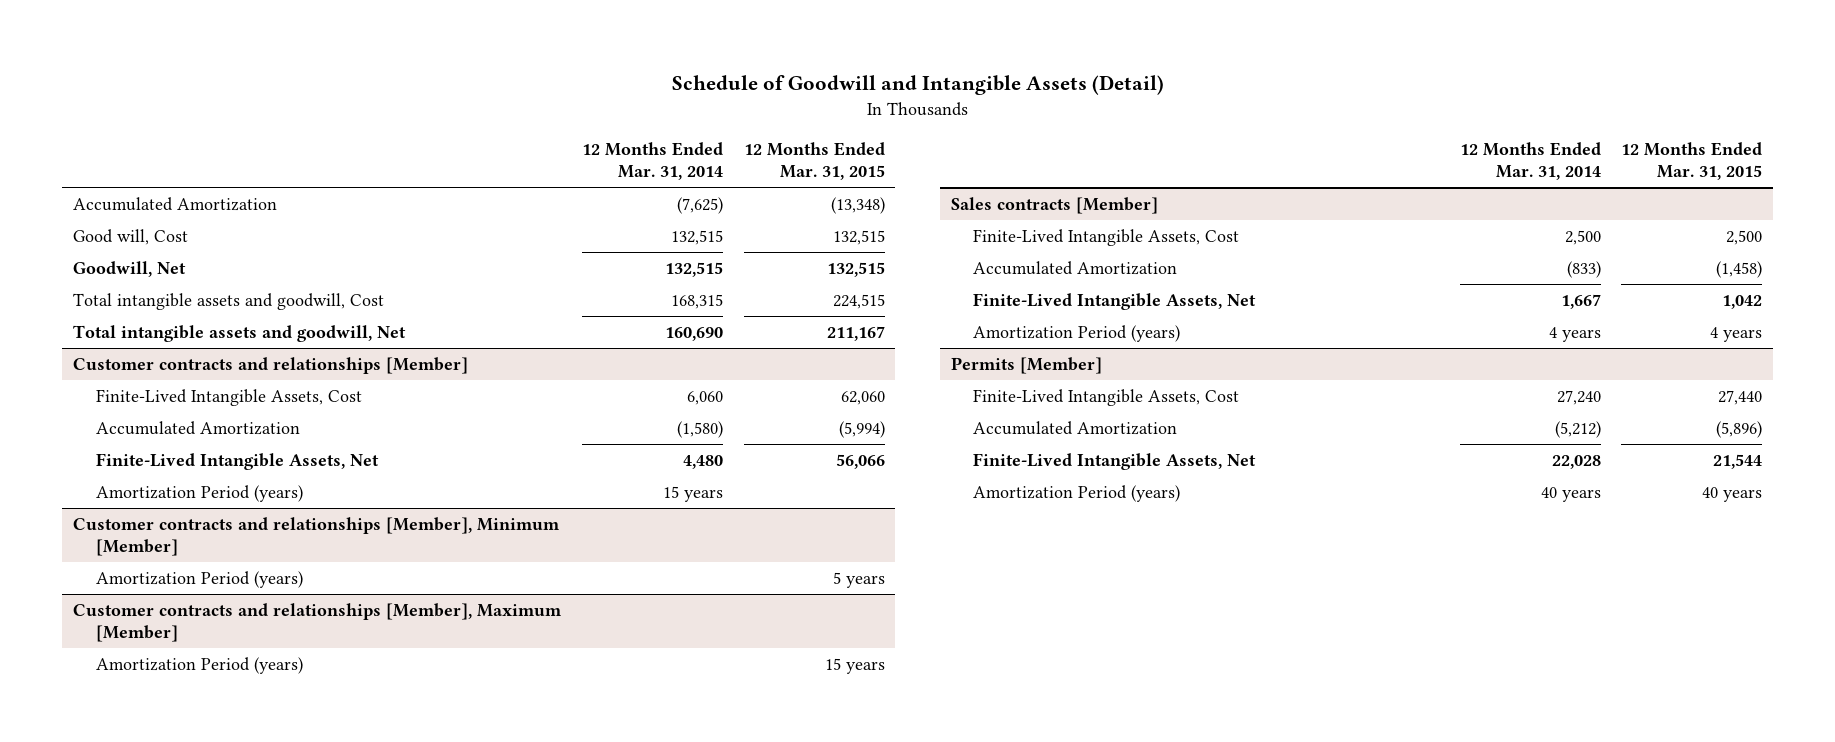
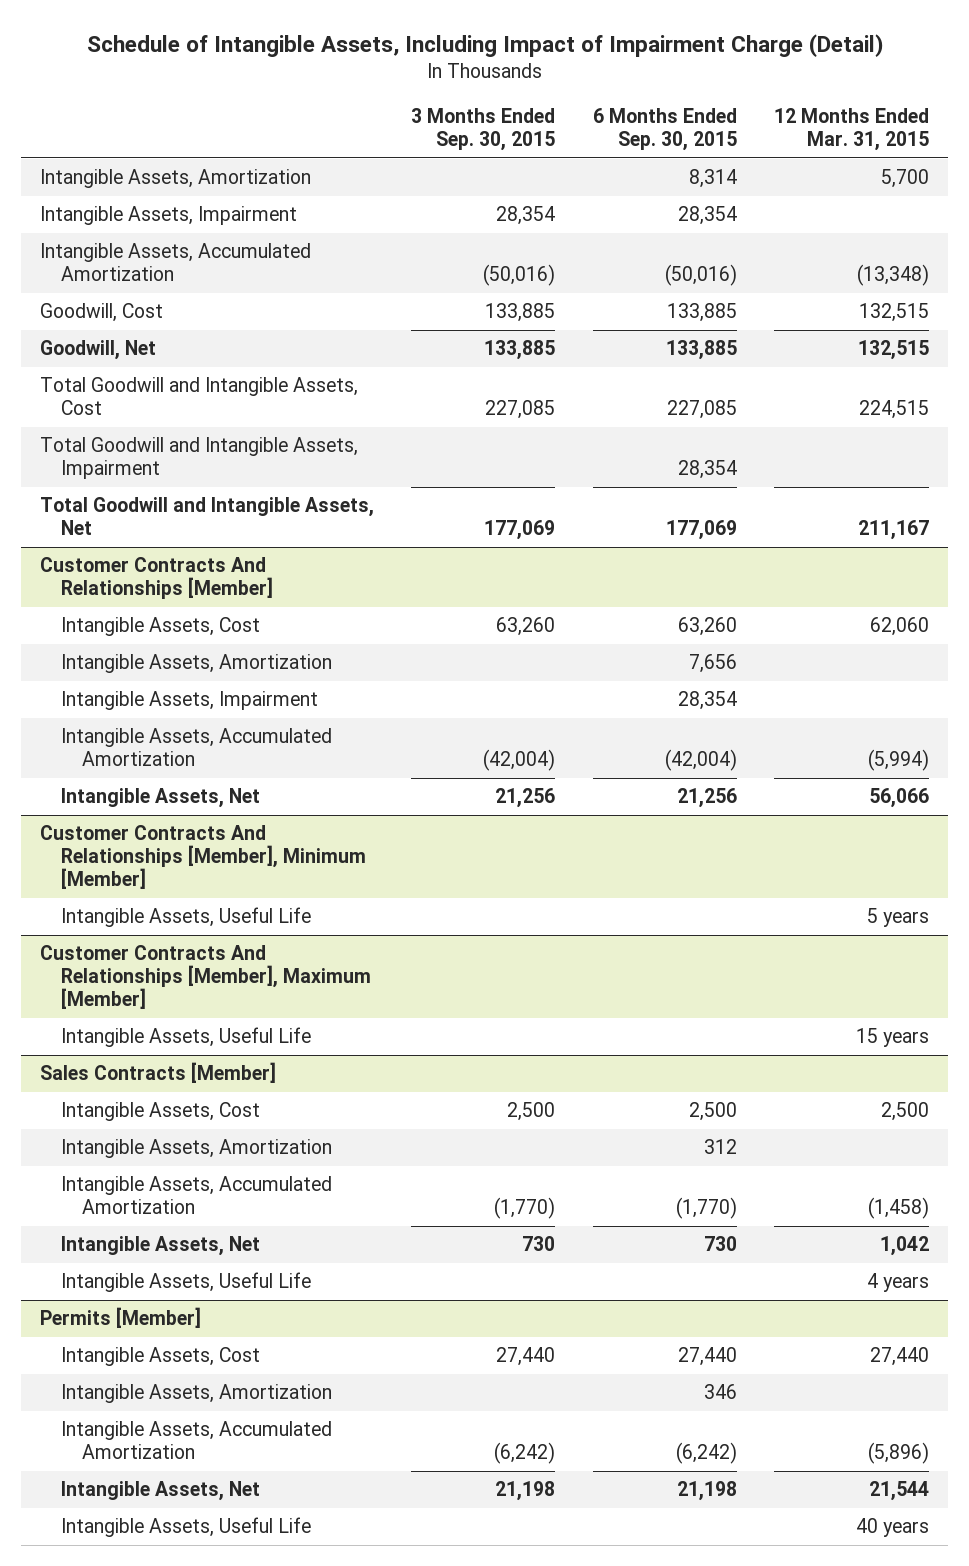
[671,75,1164,96] Schedule of Goodwill and Intangible Assets (Detail) -> [86,33,883,57] Schedule of Intangible Assets, Including Impact of Impairment Charge (Detail)
[581,141,723,180] 12 Months Ended Mar. 31, 2014 -> none
none -> [411,108,556,152] 3 Months Ended Sep. 30, 2015
none -> [592,108,737,152] 6 Months Ended Sep. 30, 2015
none -> [40,169,312,189] Intangible Assets, Amortization
none -> [40,206,298,226] Intangible Assets, Impairment
[72,197,277,212] Accumulated Amortization -> [40,243,312,282] Intangible Assets, Accumulated Amortization
[72,229,188,246] Good will, Cost -> [40,303,164,323] Goodwill, Cost
[95,485,303,503] Amortization Period (years) -> none
[95,571,303,589] Amortization Period (years) -> none
[95,657,303,675] Amortization Period (years) -> none
[973,325,1181,343] Amortization Period (years) -> none
[72,293,384,311] Total intangible assets and goodwill, Cost -> [40,377,359,416] Total Goodwill and Intangible Assets, Cost
none -> [40,437,359,480] Total Goodwill and Intangible Assets, Impairment
[72,325,406,343] Total intangible assets and goodwill, Net -> [40,497,375,536] Total Goodwill and Intangible Assets, Net
[72,357,468,375] Customer contracts and relationships [Member] -> [40,557,273,600] Customer Contracts And Relationships [Member]
[95,389,362,407] Finite-Lived Intangible Assets, Cost -> [60,617,260,637] Intangible Assets, Cost
none -> [60,654,332,674] Intangible Assets, Amortization
none -> [60,691,318,711] Intangible Assets, Impairment
[95,421,300,436] Accumulated Amortization -> [60,728,332,767] Intangible Assets, Accumulated Amortization
[95,453,379,471] Finite-Lived Intangible Assets, Net -> [60,788,260,809] Intangible Assets, Net
[72,517,560,557] Customer contracts and relationships [Member], Minimum [Member] -> [40,825,366,890] Customer Contracts And Relationships [Member], Minimum [Member]
none -> [60,907,311,928] Intangible Assets, Useful Life
[72,603,562,643] Customer contracts and relationships [Member], Maximum [Member] -> [40,945,371,1010] Customer Contracts And Relationships [Member], Maximum [Member]
none -> [60,1027,311,1048] Intangible Assets, Useful Life
[950,197,1158,215] Sales contracts [Member] -> [40,1062,277,1084] Sales Contracts [Member]
[973,229,1240,247] Finite-Lived Intangible Assets, Cost -> [60,1102,260,1122] Intangible Assets, Cost
none -> [60,1139,332,1159] Intangible Assets, Amortization
[973,261,1178,276] Accumulated Amortization -> [60,1176,332,1215] Intangible Assets, Accumulated Amortization
[973,293,1257,311] Finite-Lived Intangible Assets, Net -> [60,1236,260,1257] Intangible Assets, Net
none -> [60,1272,311,1293] Intangible Assets, Useful Life
[973,485,1181,503] Amortization Period (years) -> none
[973,389,1240,407] Finite-Lived Intangible Assets, Cost -> [60,1347,260,1367] Intangible Assets, Cost
none -> [60,1384,332,1404] Intangible Assets, Amortization
[973,421,1178,436] Accumulated Amortization -> [60,1421,332,1460] Intangible Assets, Accumulated Amortization
[973,453,1257,471] Finite-Lived Intangible Assets, Net -> [60,1481,260,1502] Intangible Assets, Net
none -> [60,1517,311,1538] Intangible Assets, Useful Life

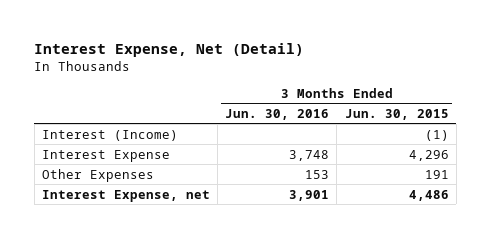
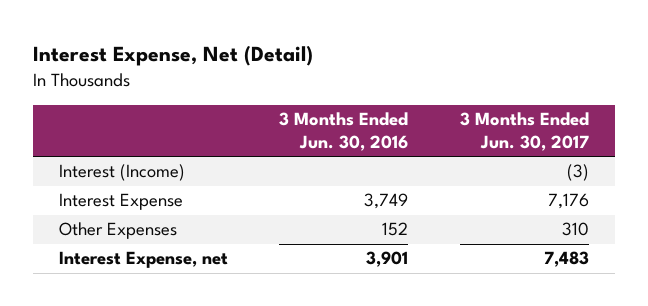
[344,108,449,120] Jun. 30, 2015 -> none
none -> [460,112,590,152] 3 Months Ended Jun. 30, 2017
[289,149,330,161] 3,748 -> [364,193,409,210] 3,749
[305,169,330,179] 153 -> [382,222,409,237] 152

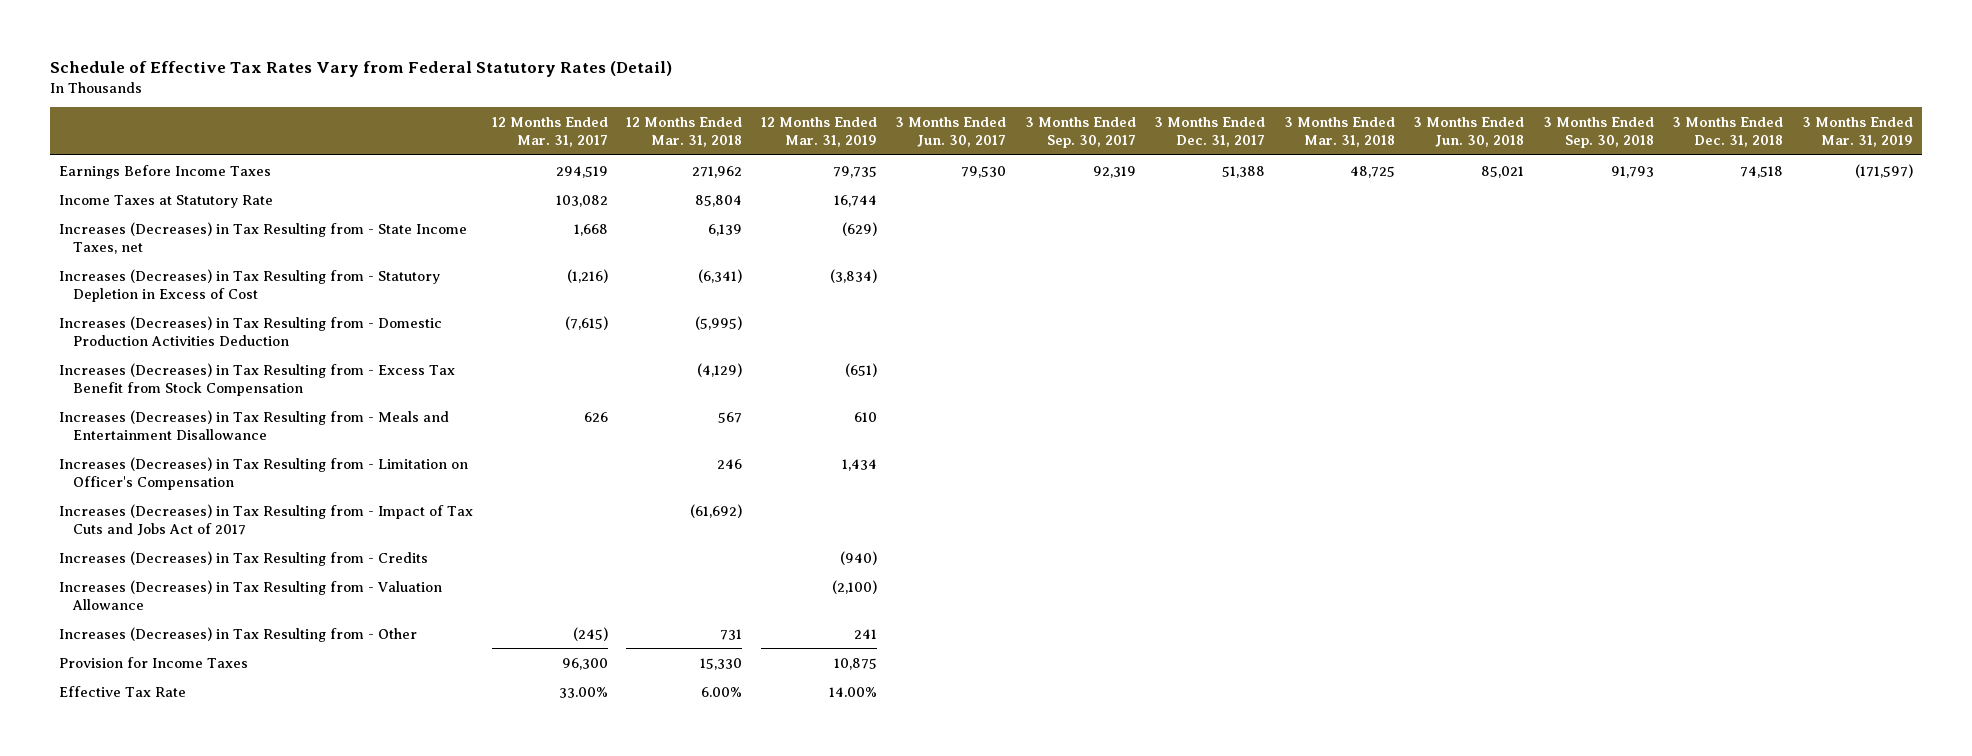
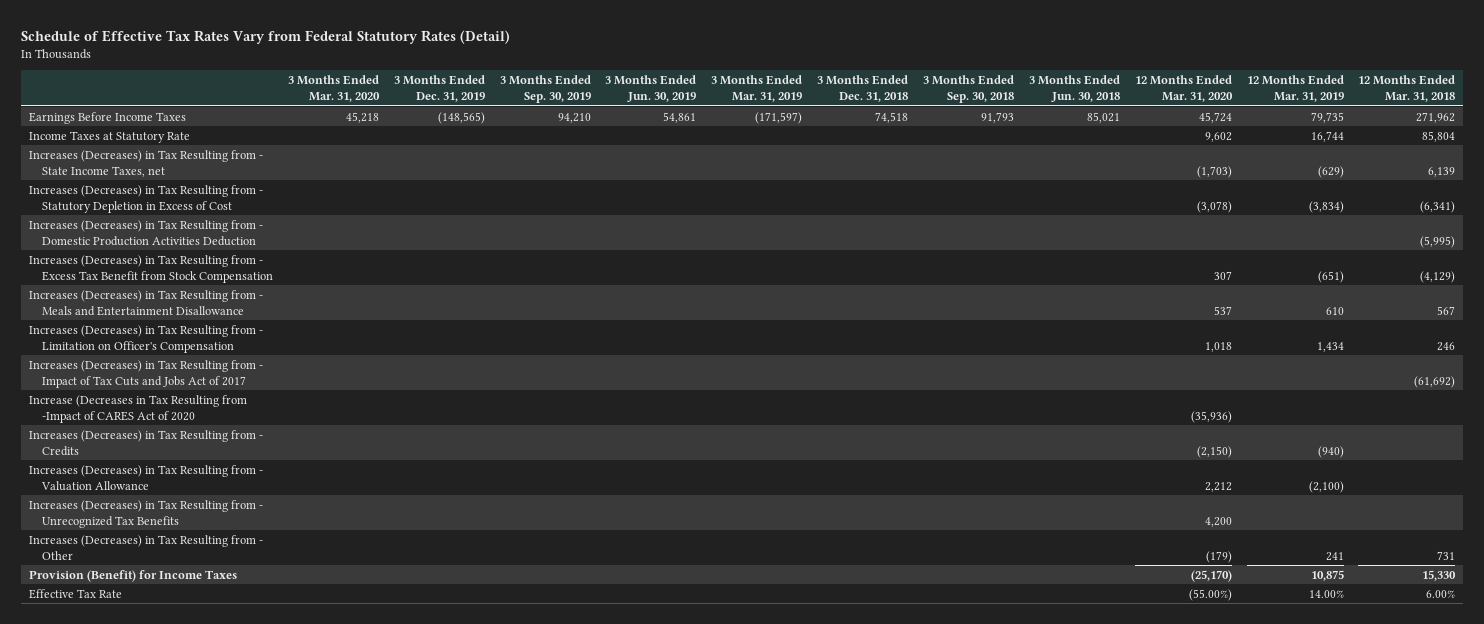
[491,116,608,147] 12 Months Ended Mar. 31, 2017 -> none
[895,116,1007,147] 3 Months Ended Jun. 30, 2017 -> none
[1024,116,1136,148] 3 Months Ended Sep. 30, 2017 -> none
[1154,116,1266,147] 3 Months Ended Dec. 31, 2017 -> none
[1283,116,1395,147] 3 Months Ended Mar. 31, 2018 -> none
none -> [287,75,380,102] 3 Months Ended Mar. 31, 2020
none -> [393,75,485,102] 3 Months Ended Dec. 31, 2019
none -> [499,75,591,103] 3 Months Ended Sep. 30, 2019
none -> [605,75,697,102] 3 Months Ended Jun. 30, 2019
none -> [1134,75,1233,102] 12 Months Ended Mar. 31, 2020
none -> [28,394,247,423] Increase (Decreases in Tax Resulting from -Impact of CARES Act of 2020
none -> [28,499,263,528] Increases (Decreases) in Tax Resulting from - Unrecognized Tax Benefits
[59,656,249,668] Provision for Income Taxes -> [28,569,237,582] Provision (Benefit) for Income Taxes

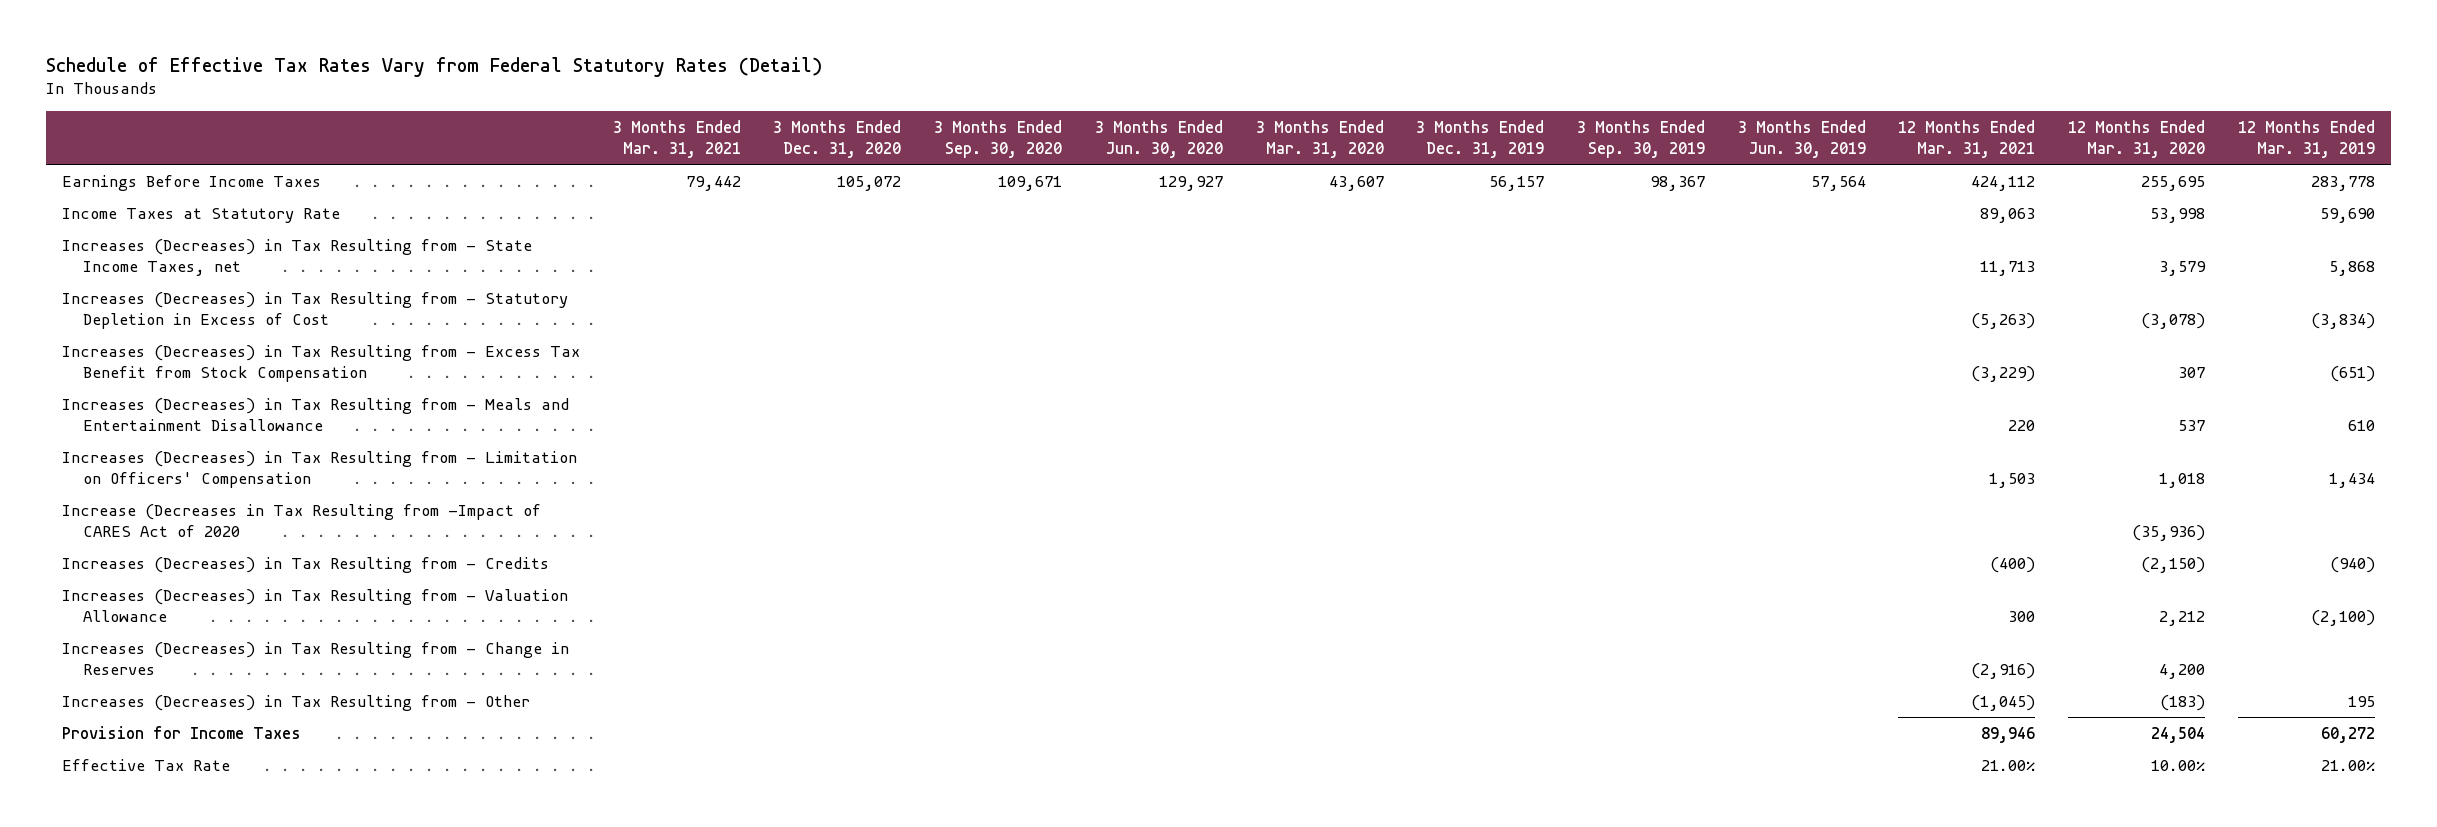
[711,75,803,102] 3 Months Ended Mar. 31, 2019 -> none
[817,75,909,102] 3 Months Ended Dec. 31, 2018 -> none
[923,75,1015,103] 3 Months Ended Sep. 30, 2018 -> none
[1028,75,1120,102] 3 Months Ended Jun. 30, 2018 -> none
[1358,75,1456,102] 12 Months Ended Mar. 31, 2018 -> none
none -> [612,119,741,158] 3 Months Ended Mar. 31, 2021
none -> [773,119,902,158] 3 Months Ended Dec. 31, 2020
none -> [934,119,1063,158] 3 Months Ended Sep. 30, 2020
none -> [1094,119,1223,158] 3 Months Ended Jun. 30, 2020
none -> [1898,119,2036,158] 12 Months Ended Mar. 31, 2021
[345,111,379,123] 45,218 -> [1328,175,1384,191] 43,607
[437,111,485,124] (148,565) -> [1489,175,1545,191] 56,157
[557,112,591,123] 94,210 -> [1649,175,1705,191] 98,367
[663,111,697,123] 54,861 -> [1810,175,1866,191] 57,564
[1198,111,1232,123] 45,724 -> [2141,175,2206,191] 255,695
[1310,111,1344,123] 79,735 -> [2310,175,2375,191] 283,778
[1204,131,1232,142] 9,602 -> [2150,207,2206,223] 53,998
[1310,130,1344,142] 16,744 -> [2319,207,2375,223] 59,690
[1196,165,1232,178] (1,703) -> [2159,261,2207,277] 3,579
[1317,165,1344,178] (629) -> [2328,261,2375,277] 5,868
[28,219,263,246] Increases (Decreases) in Tax Resulting from - Domestic Production Activities Deduction -> none
[28,359,263,388] Increases (Decreases) in Tax Resulting from - Impact of Tax Cuts and Jobs Act of 2017 -> none
[28,324,263,353] Increases (Decreases) in Tax Resulting from - Limitation on Officer's Compensation -> [62,450,578,489] Increases (Decreases) in Tax Resulting from - Limitation on Officers' Compensation
[28,499,263,528] Increases (Decreases) in Tax Resulting from - Unrecognized Tax Benefits -> [62,641,570,676] Increases (Decreases) in Tax Resulting from - Change in Reserves
[1205,550,1232,563] (179) -> [2160,694,2206,711] (183)
[1325,551,1344,561] 241 -> [2347,695,2375,707] 195
[28,569,237,582] Provision (Benefit) for Income Taxes -> [62,725,302,739] Provision for Income Taxes
[1190,569,1232,582] (25,170) -> [2151,726,2206,743] 24,504
[1310,569,1344,581] 10,875 -> [2320,726,2375,743] 60,272
[1188,588,1232,601] (55.00%) -> [2151,759,2206,771] 10.00%
[1308,589,1344,598] 14.00% -> [2320,759,2375,771] 21.00%

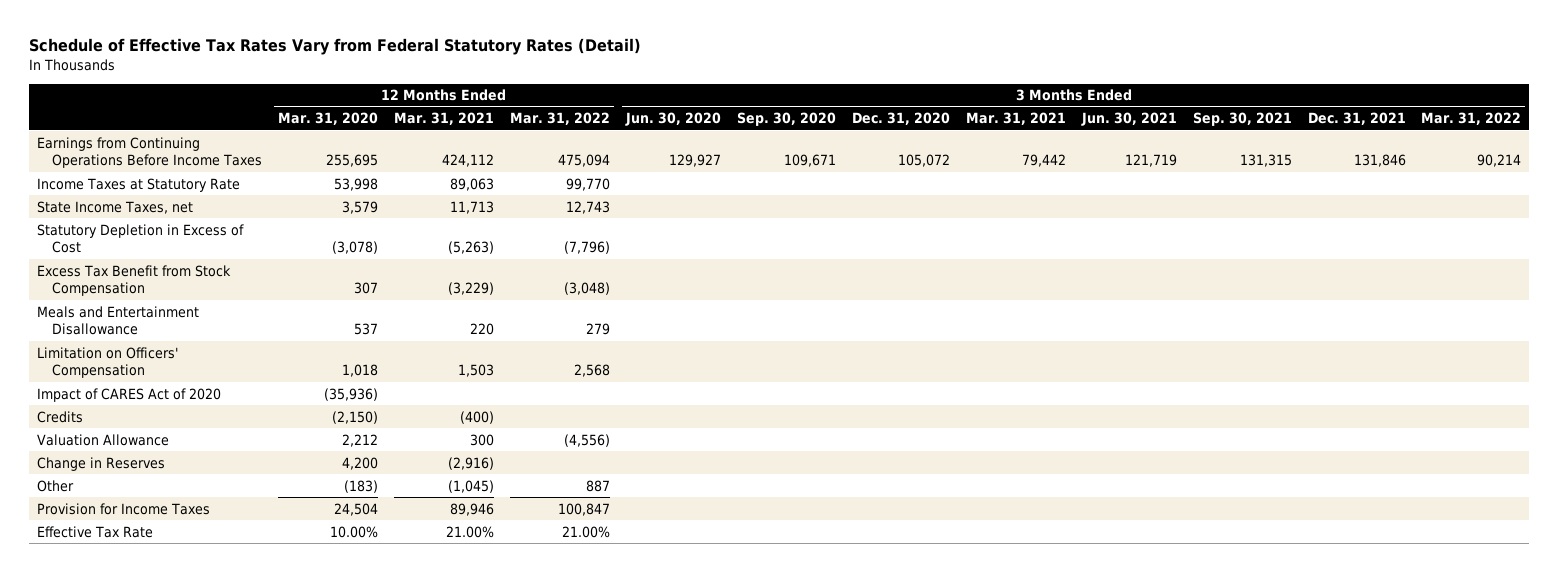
[1255,119,1384,158] 3 Months Ended Mar. 31, 2020 -> none
[1416,119,1545,158] 3 Months Ended Dec. 31, 2019 -> none
[1576,119,1705,158] 3 Months Ended Sep. 30, 2019 -> none
[1737,119,1866,158] 3 Months Ended Jun. 30, 2019 -> none
[2237,119,2375,158] 12 Months Ended Mar. 31, 2019 -> none
none -> [509,112,610,126] Mar. 31, 2022
none -> [1080,112,1177,127] Jun. 30, 2021
none -> [1192,112,1292,127] Sep. 30, 2021
none -> [1307,112,1406,126] Dec. 31, 2021
none -> [1421,112,1522,126] Mar. 31, 2022
[62,174,322,191] Earnings Before Income Taxes -> [36,136,262,169] Earnings from Continuing Operations Before Income Taxes
[62,238,533,277] Increases (Decreases) in Tax Resulting from - State Income Taxes, net -> [36,200,193,214] State Income Taxes, net
[62,291,569,330] Increases (Decreases) in Tax Resulting from - Statutory Depletion in Excess of Cost -> [36,223,244,254] Statutory Depletion in Excess of Cost
[62,344,581,383] Increases (Decreases) in Tax Resulting from - Excess Tax Benefit from Stock Compensation -> [36,264,231,297] Excess Tax Benefit from Stock Compensation
[62,397,570,432] Increases (Decreases) in Tax Resulting from - Meals and Entertainment Disallowance -> [36,305,199,336] Meals and Entertainment Disallowance
[62,450,578,489] Increases (Decreases) in Tax Resulting from - Limitation on Officers' Compensation -> [36,346,178,379] Limitation on Officers' Compensation
[62,503,542,538] Increase (Decreases in Tax Resulting from -Impact of CARES Act of 2020 -> [36,387,221,402] Impact of CARES Act of 2020
[62,556,550,573] Increases (Decreases) in Tax Resulting from - Credits -> [36,410,83,423] Credits
[62,588,569,623] Increases (Decreases) in Tax Resulting from - Valuation Allowance -> [36,433,169,446] Valuation Allowance
[62,641,570,676] Increases (Decreases) in Tax Resulting from - Change in Reserves -> [36,456,165,471] Change in Reserves
[62,694,531,711] Increases (Decreases) in Tax Resulting from - Other -> [36,479,74,492] Other

